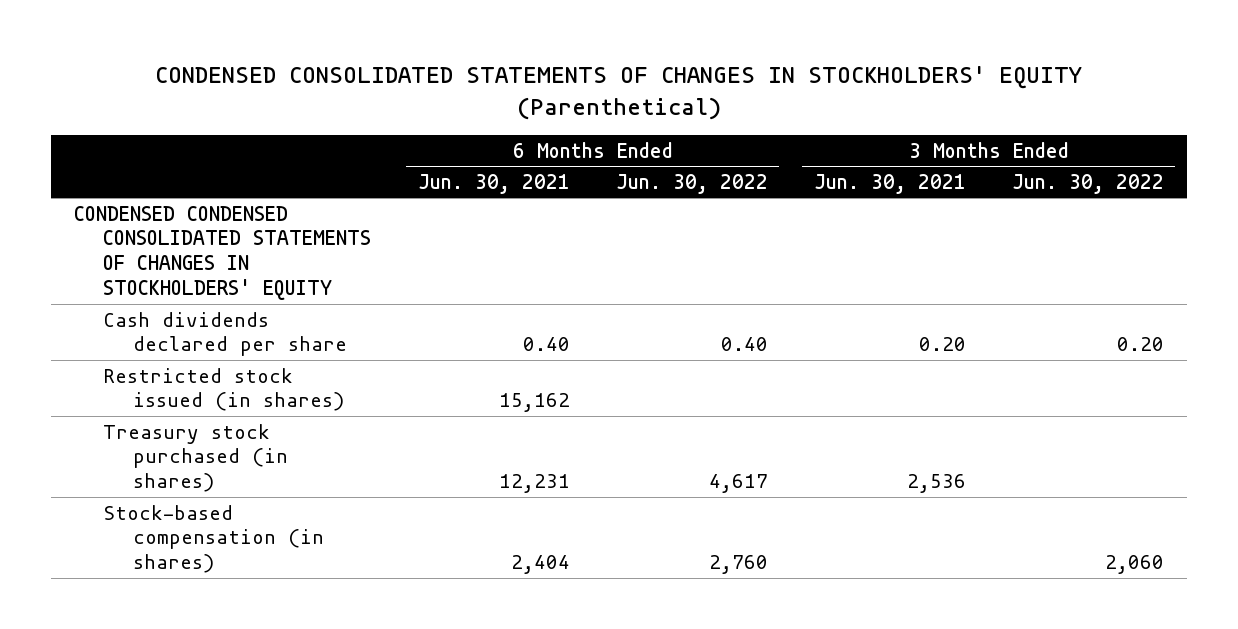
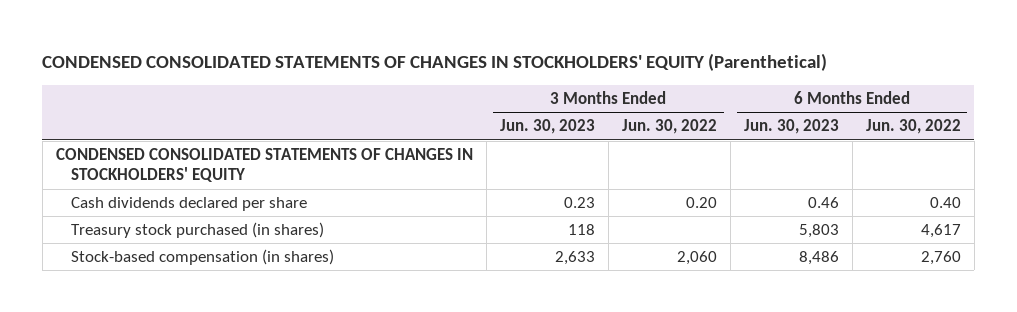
[417,173,570,194] Jun. 30, 2021 -> none
[813,173,966,194] Jun. 30, 2021 -> none
none -> [499,119,595,135] Jun. 30, 2023
none -> [743,119,839,135] Jun. 30, 2023
[73,205,372,301] CONDENSED CONDENSED CONSOLIDATED STATEMENTS OF CHANGES IN STOCKHOLDERS' EQUITY -> [55,148,473,183] CONDENSED CONSOLIDATED STATEMENTS OF CHANGES IN STOCKHOLDERS' EQUITY
[103,367,344,412] Restricted stock issued (in shares) -> none

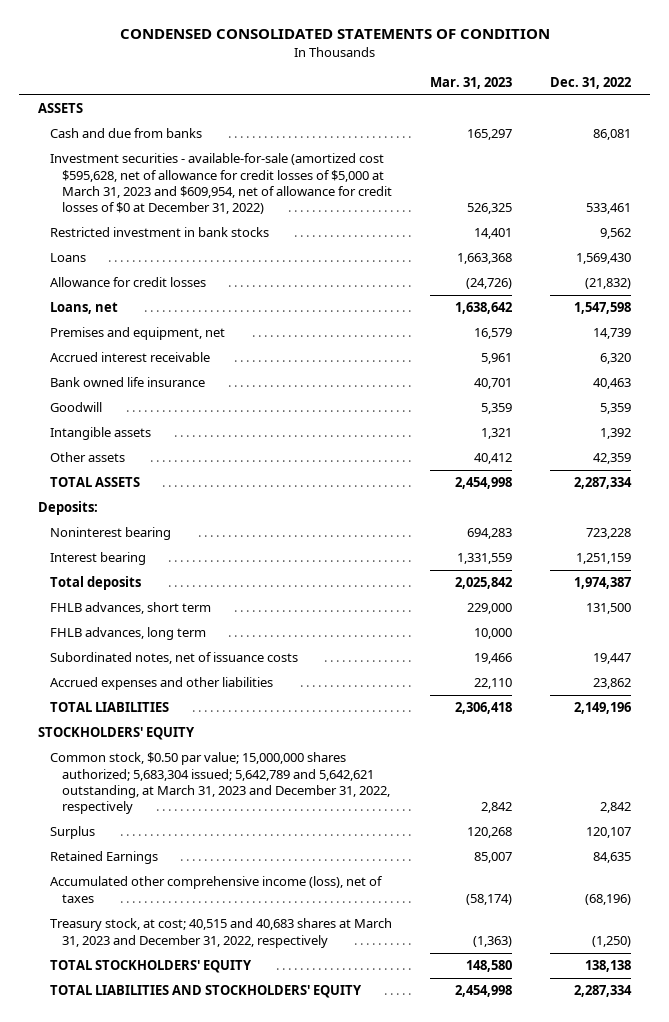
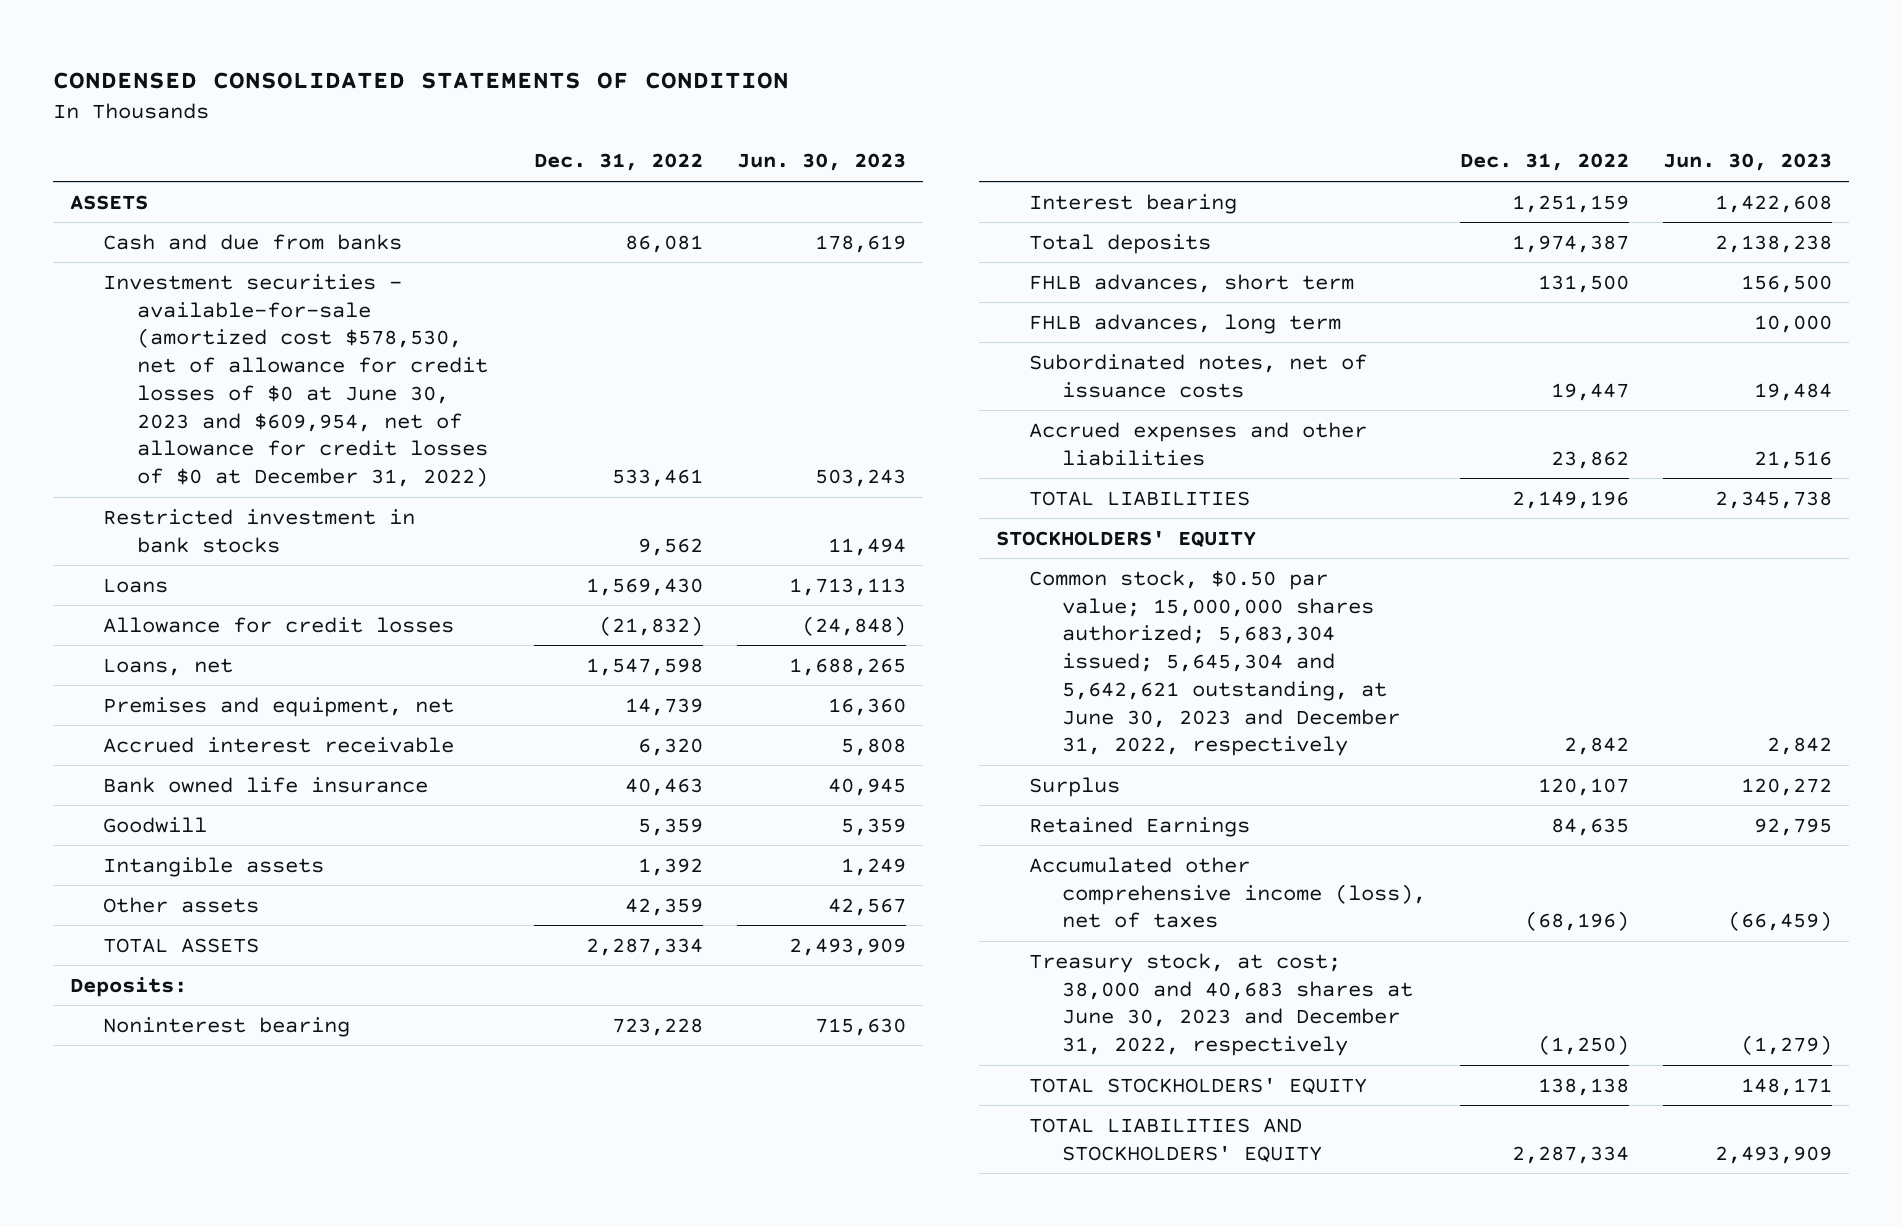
[430,77,513,90] Mar. 31, 2023 -> none
none -> [737,153,907,172] Jun. 30, 2023
[49,153,392,215] Investment securities - available-for-sale (amortized cost $595,628, net of allowance for credit losses of $5,000 at March 31, 2023 and $609,954, net of allowance for credit losses of $0 at December 31, 2022) -> [103,273,488,488] Investment securities - available-for-sale (amortized cost $578,530, net of allowance for credit losses of $0 at June 30, 2023 and $609,954, net of allowance for credit losses of $0 at December 31, 2022)
[49,752,390,815] Common stock, $0.50 par value; 15,000,000 shares authorized; 5,683,304 issued; 5,642,789 and 5,642,621 outstanding, at March 31, 2023 and December 31, 2022, respectively -> [1029,569,1401,757] Common stock, $0.50 par value; 15,000,000 shares authorized; 5,683,304 issued; 5,645,304 and 5,642,621 outstanding, at June 30, 2023 and December 31, 2022, respectively
[49,918,392,948] Treasury stock, at cost; 40,515 and 40,683 shares at March 31, 2023 and December 31, 2022, respectively -> [1029,952,1414,1057] Treasury stock, at cost; 38,000 and 40,683 shares at June 30, 2023 and December 31, 2022, respectively

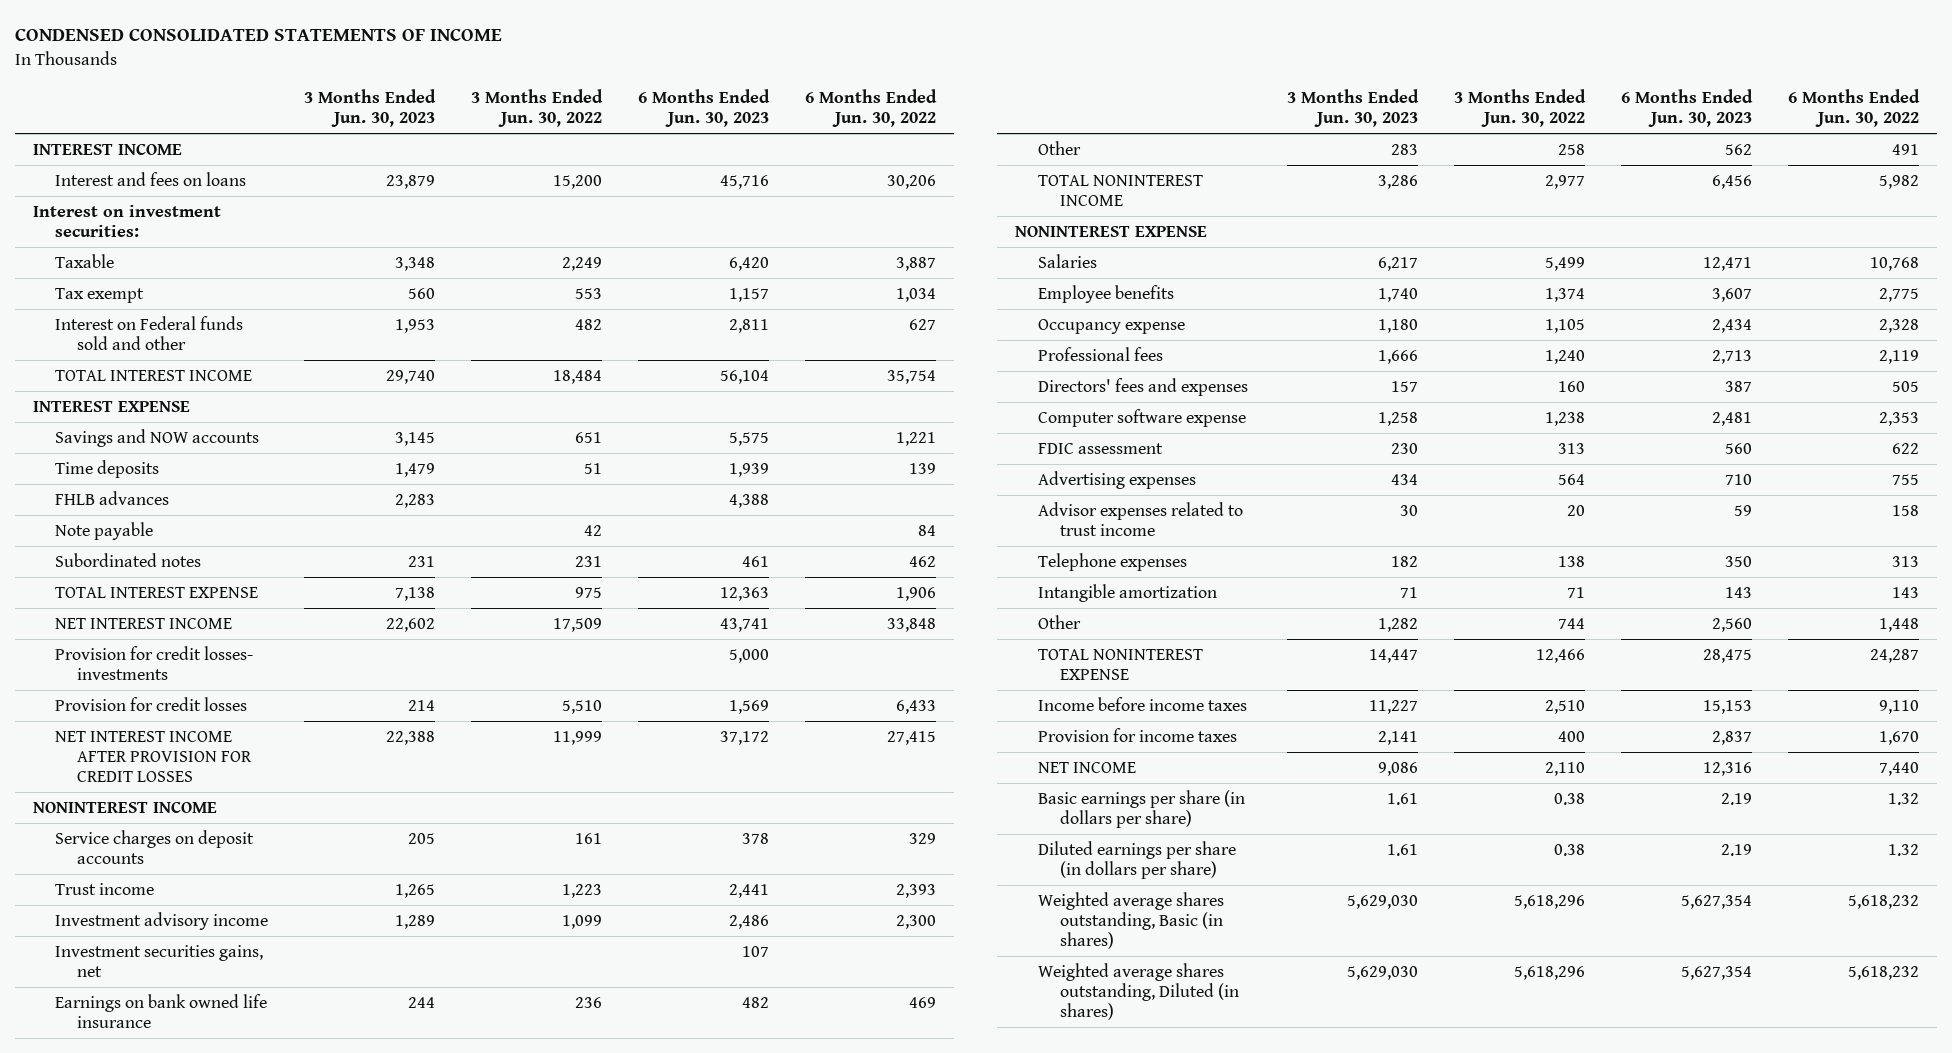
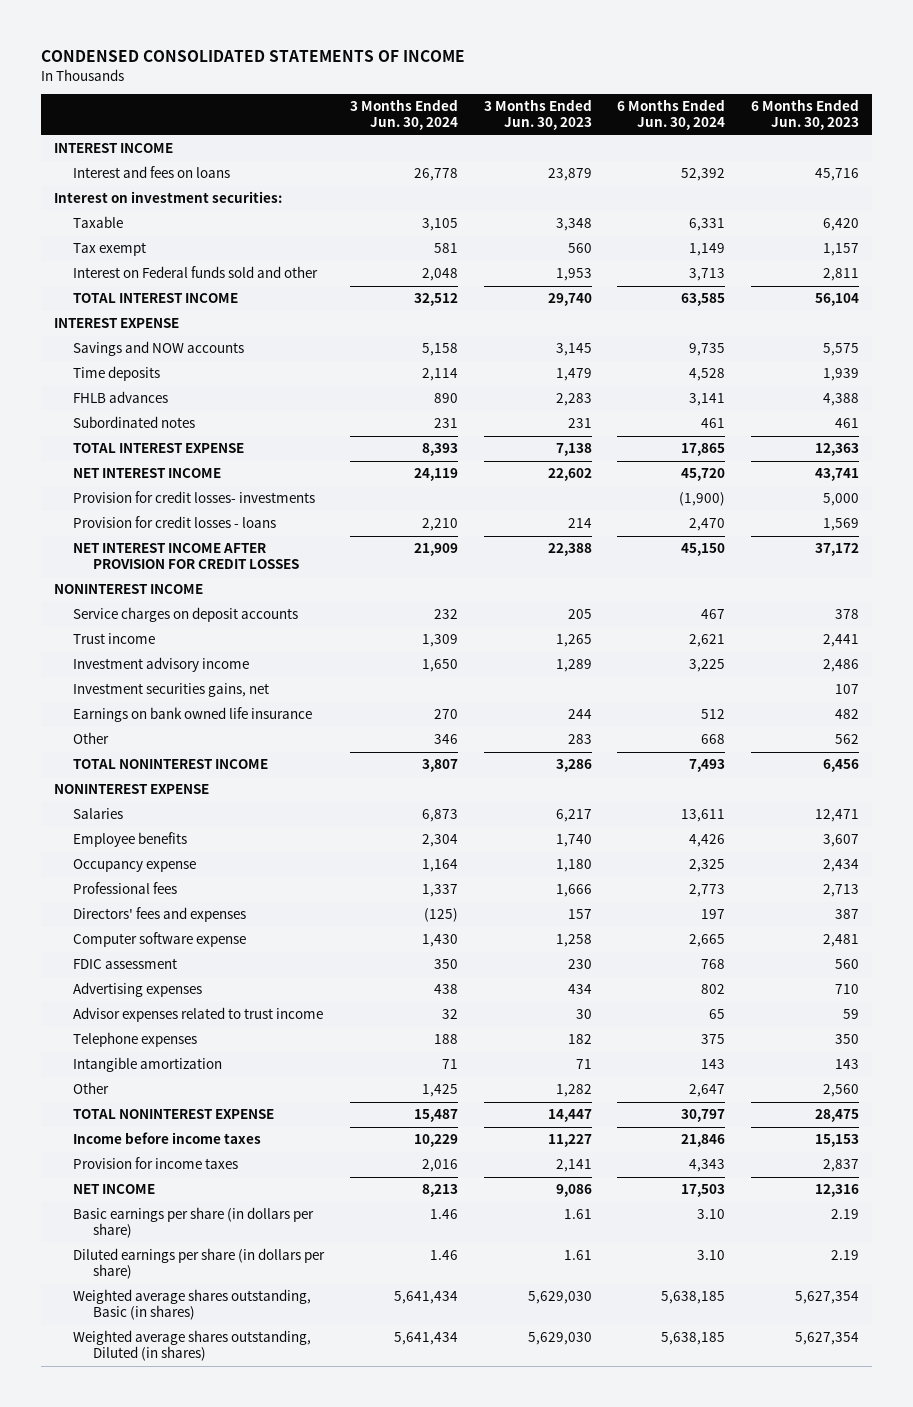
[471,89,604,127] 3 Months Ended Jun. 30, 2022 -> none
[805,89,938,127] 6 Months Ended Jun. 30, 2022 -> none
none -> [349,99,458,131] 3 Months Ended Jun. 30, 2024
none -> [617,99,726,131] 6 Months Ended Jun. 30, 2024
[54,521,153,540] Note payable -> none
[54,696,247,711] Provision for credit losses -> [73,516,277,529] Provision for credit losses - loans

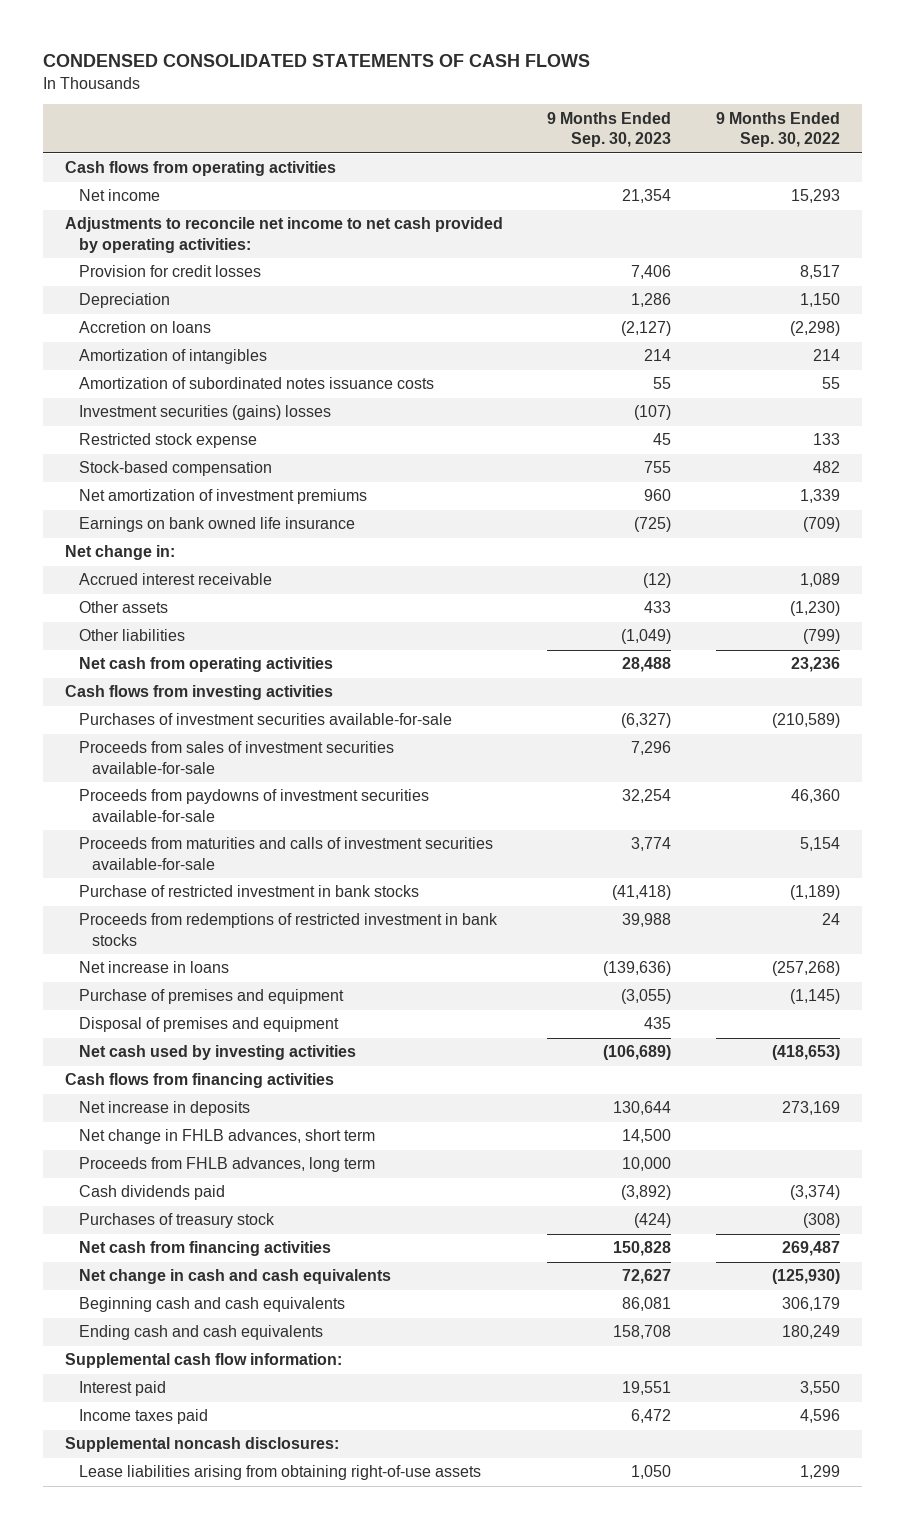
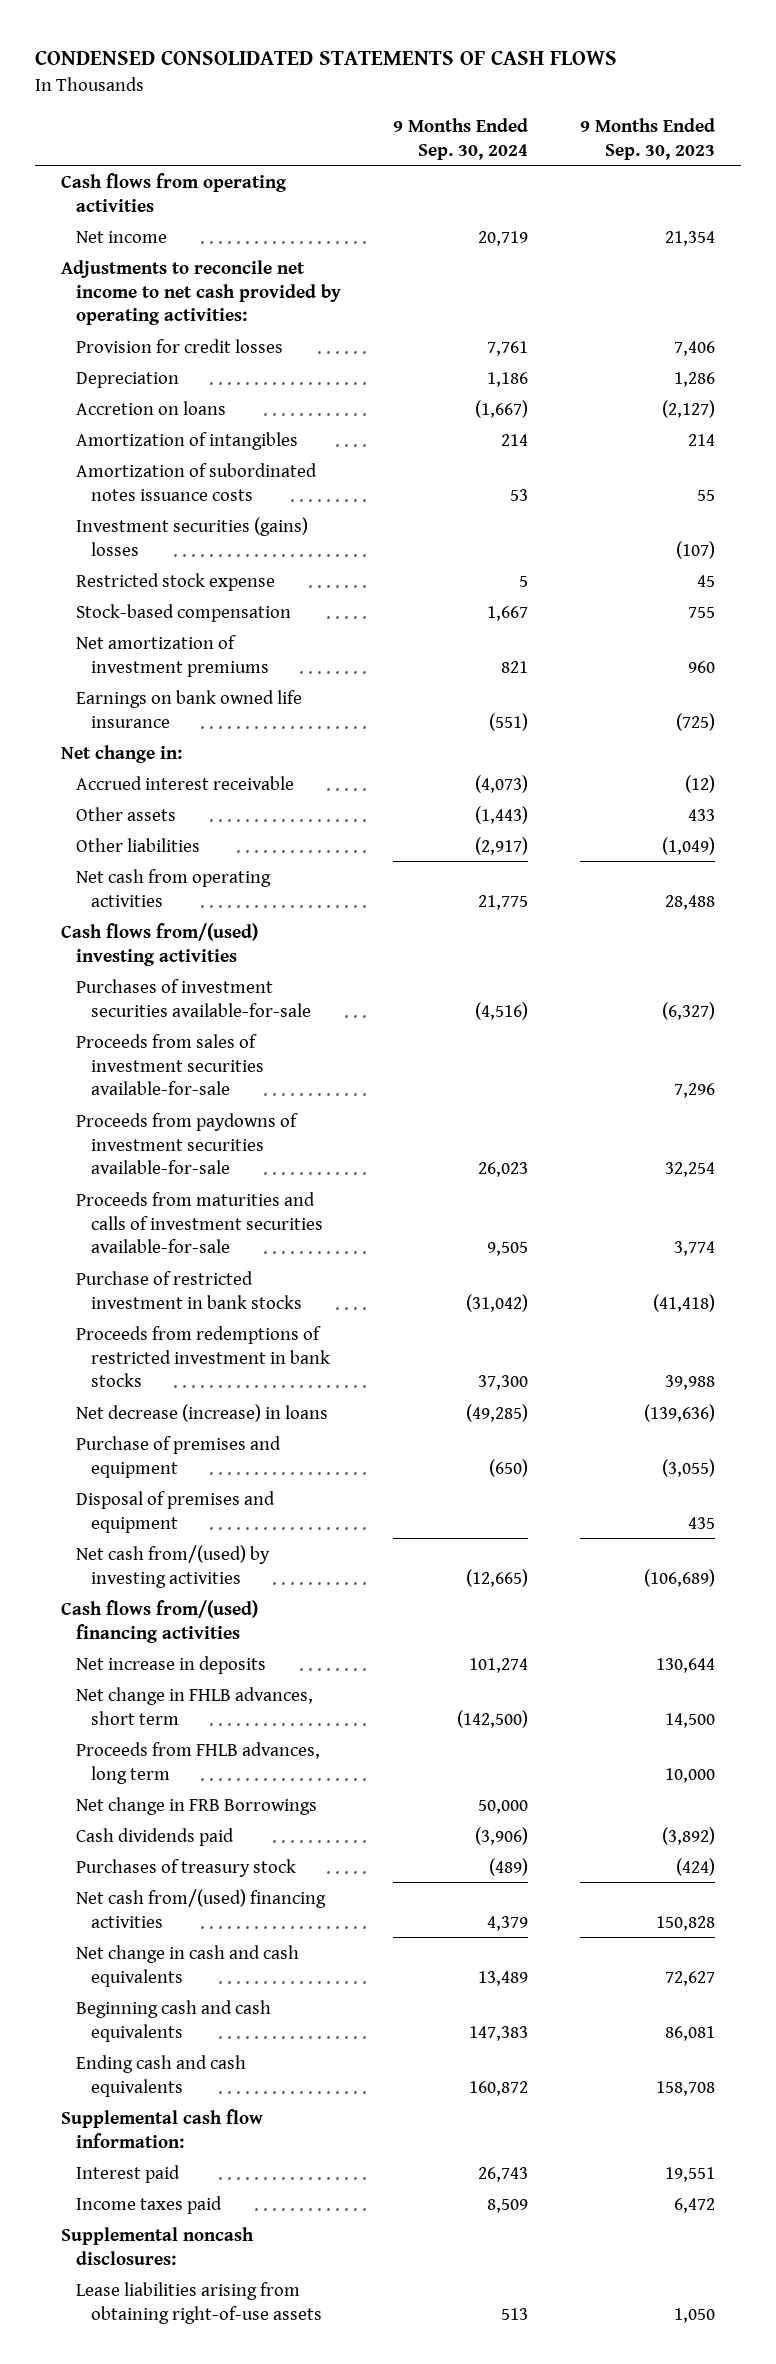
[715,111,840,148] 9 Months Ended Sep. 30, 2022 -> none
none -> [392,117,528,160] 9 Months Ended Sep. 30, 2024
[64,685,333,701] Cash flows from investing activities -> [61,922,259,966] Cash flows from/(used) investing activities
[78,961,229,974] Net increase in loans -> [75,1403,328,1422] Net decrease (increase) in loans
[78,1045,356,1061] Net cash used by investing activities -> [75,1544,270,1588] Net cash from/(used) by investing activities
[64,1073,334,1089] Cash flows from financing activities -> [61,1599,259,1643] Cash flows from/(used) financing activities
none -> [75,1796,317,1815] Net change in FRB Borrowings
[78,1241,331,1257] Net cash from financing activities -> [75,1888,326,1928] Net cash from/(used) financing activities

